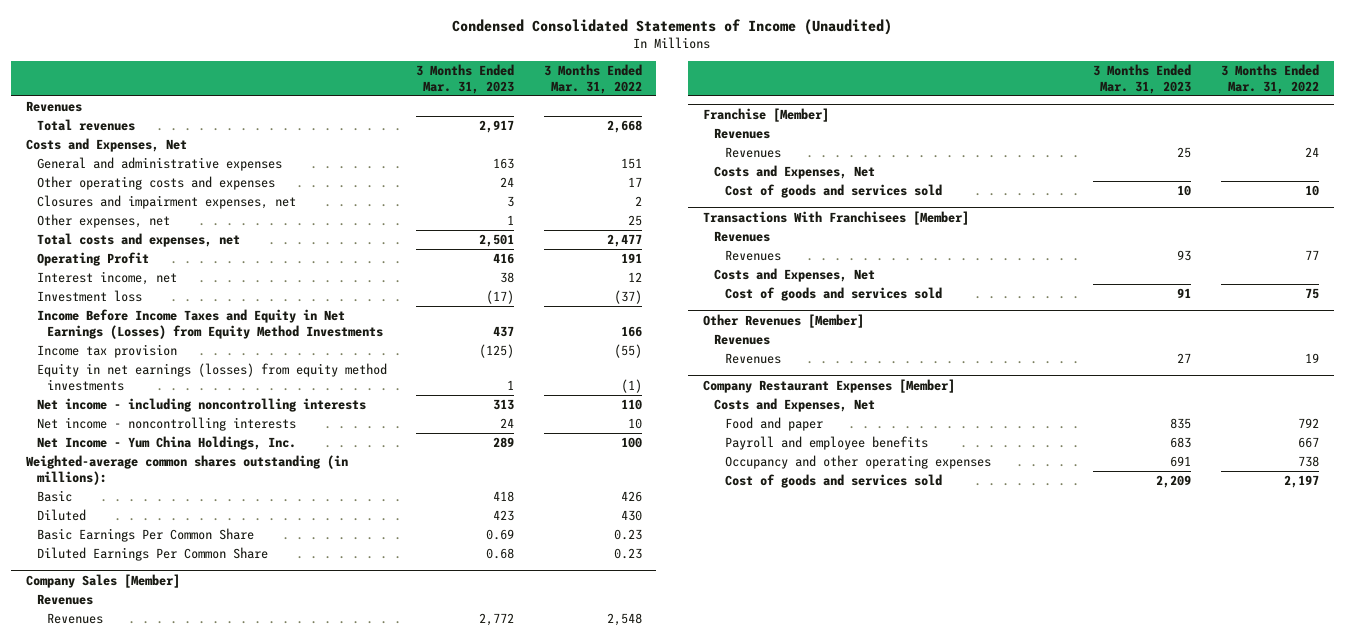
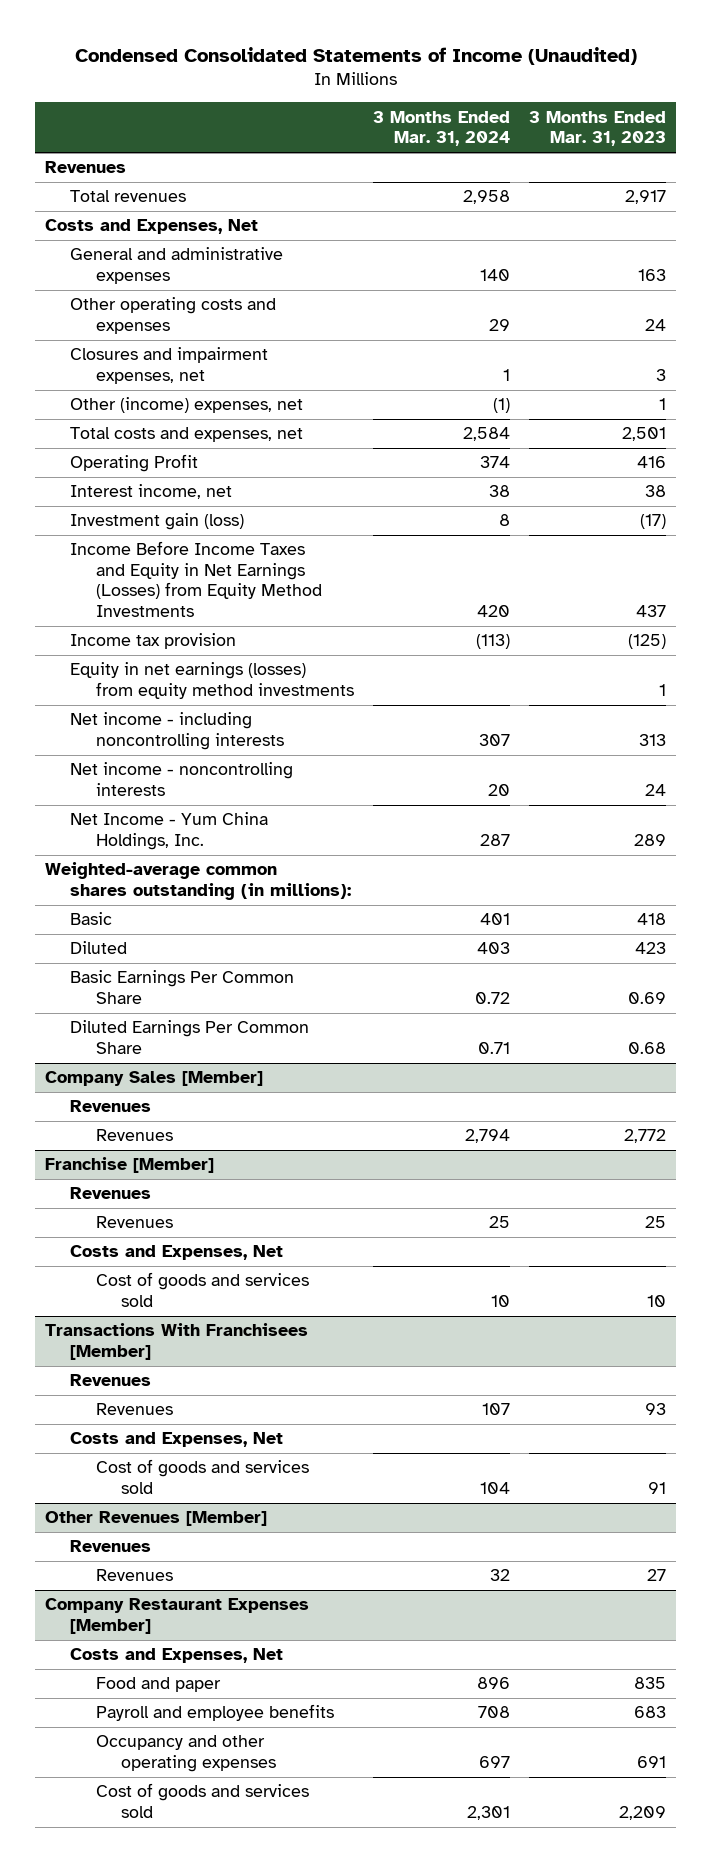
[543,64,642,94] 3 Months Ended Mar. 31, 2022 -> none
none -> [373,110,511,147] 3 Months Ended Mar. 31, 2024
[36,214,170,229] Other expenses, net -> [70,397,304,414] Other (income) expenses, net
[36,290,142,303] Investment loss -> [70,513,245,531] Investment gain (loss)

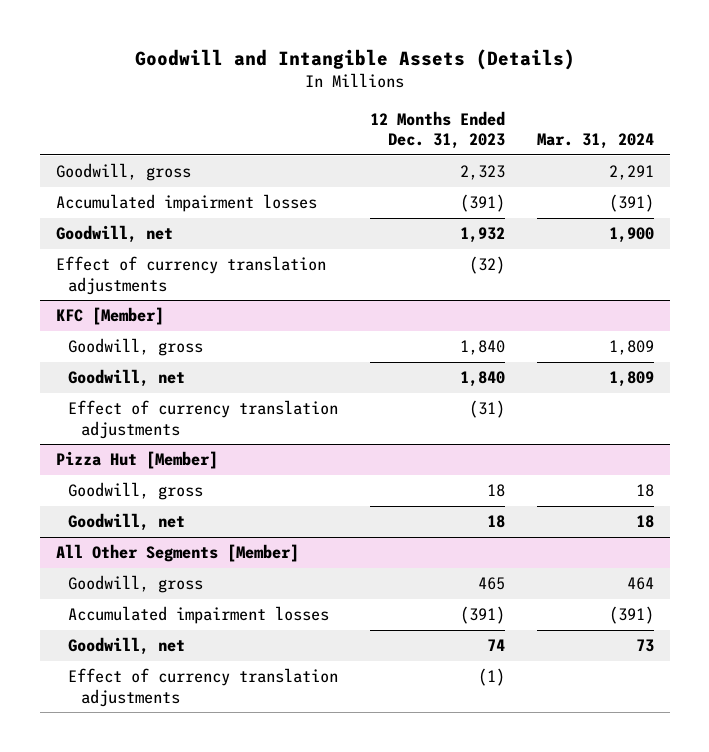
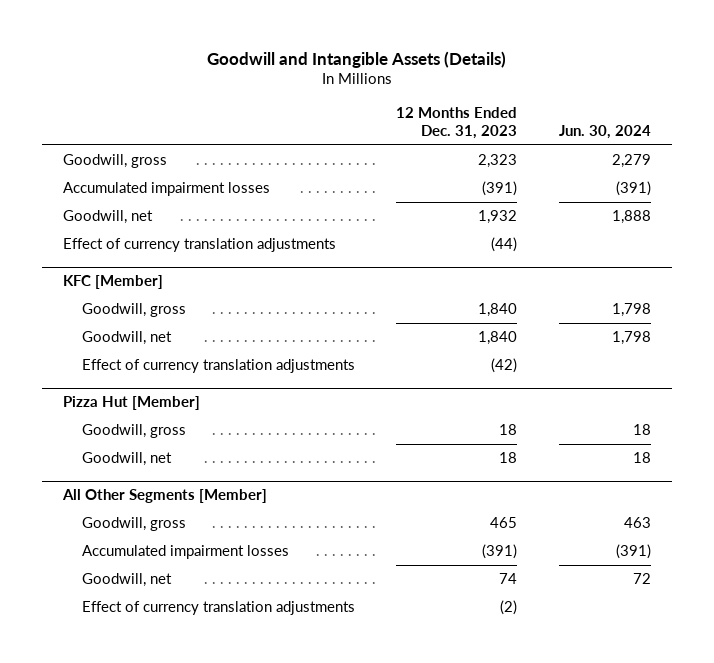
[536,133,654,150] Mar. 31, 2024 -> none
none -> [559,125,652,140] Jun. 30, 2024
[469,255,506,274] (32) -> [491,237,518,253] (44)
[469,399,506,418] (31) -> [491,358,518,374] (42)
[478,667,506,686] (1) -> [500,600,518,616] (2)

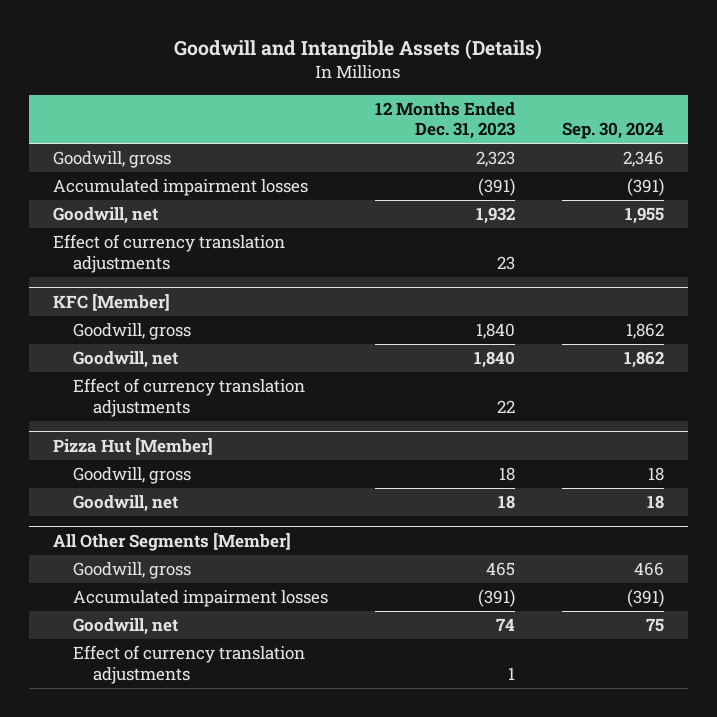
[559,125,652,140] Jun. 30, 2024 -> none
none -> [562,122,665,140] Sep. 30, 2024
[491,237,518,253] (44) -> [496,255,515,270] 23
[491,358,518,374] (42) -> [496,399,515,413] 22
[500,600,518,616] (2) -> [507,666,515,680] 1

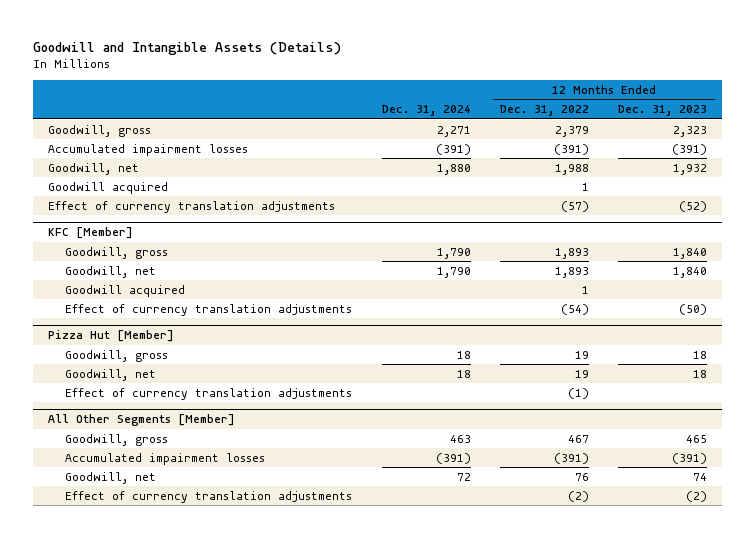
[562,122,665,140] Sep. 30, 2024 -> none
none -> [381,105,471,117] Dec. 31, 2024
none -> [500,105,590,117] Dec. 31, 2022
none -> [47,181,168,194] Goodwill acquired
[496,255,515,270] 23 -> [679,200,708,212] (52)
none -> [65,284,186,297] Goodwill acquired
[496,399,515,413] 22 -> [679,303,708,315] (50)
none -> [65,387,353,400] Effect of currency translation adjustments
[507,666,515,680] 1 -> [686,490,708,502] (2)

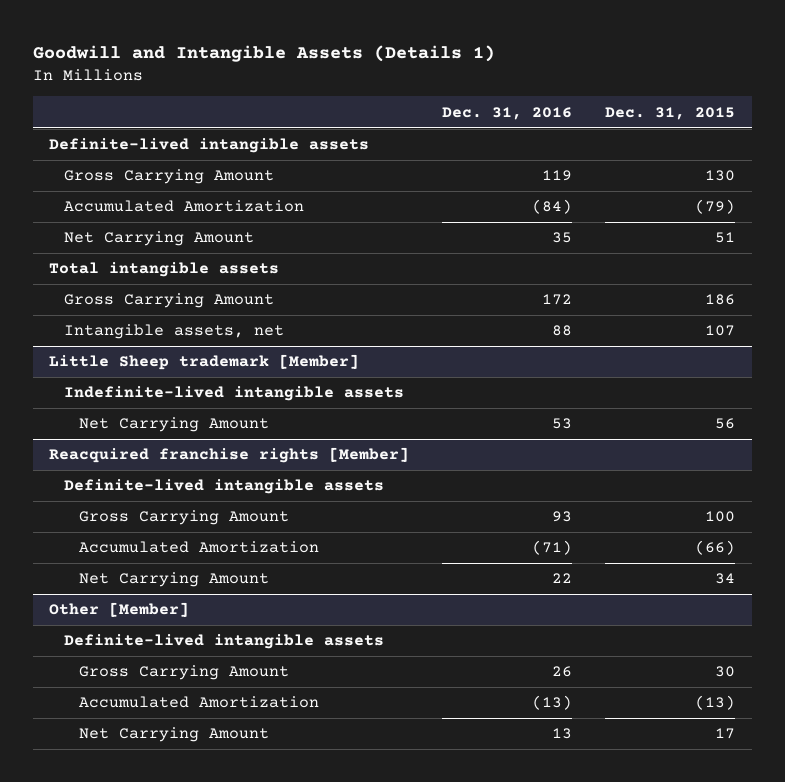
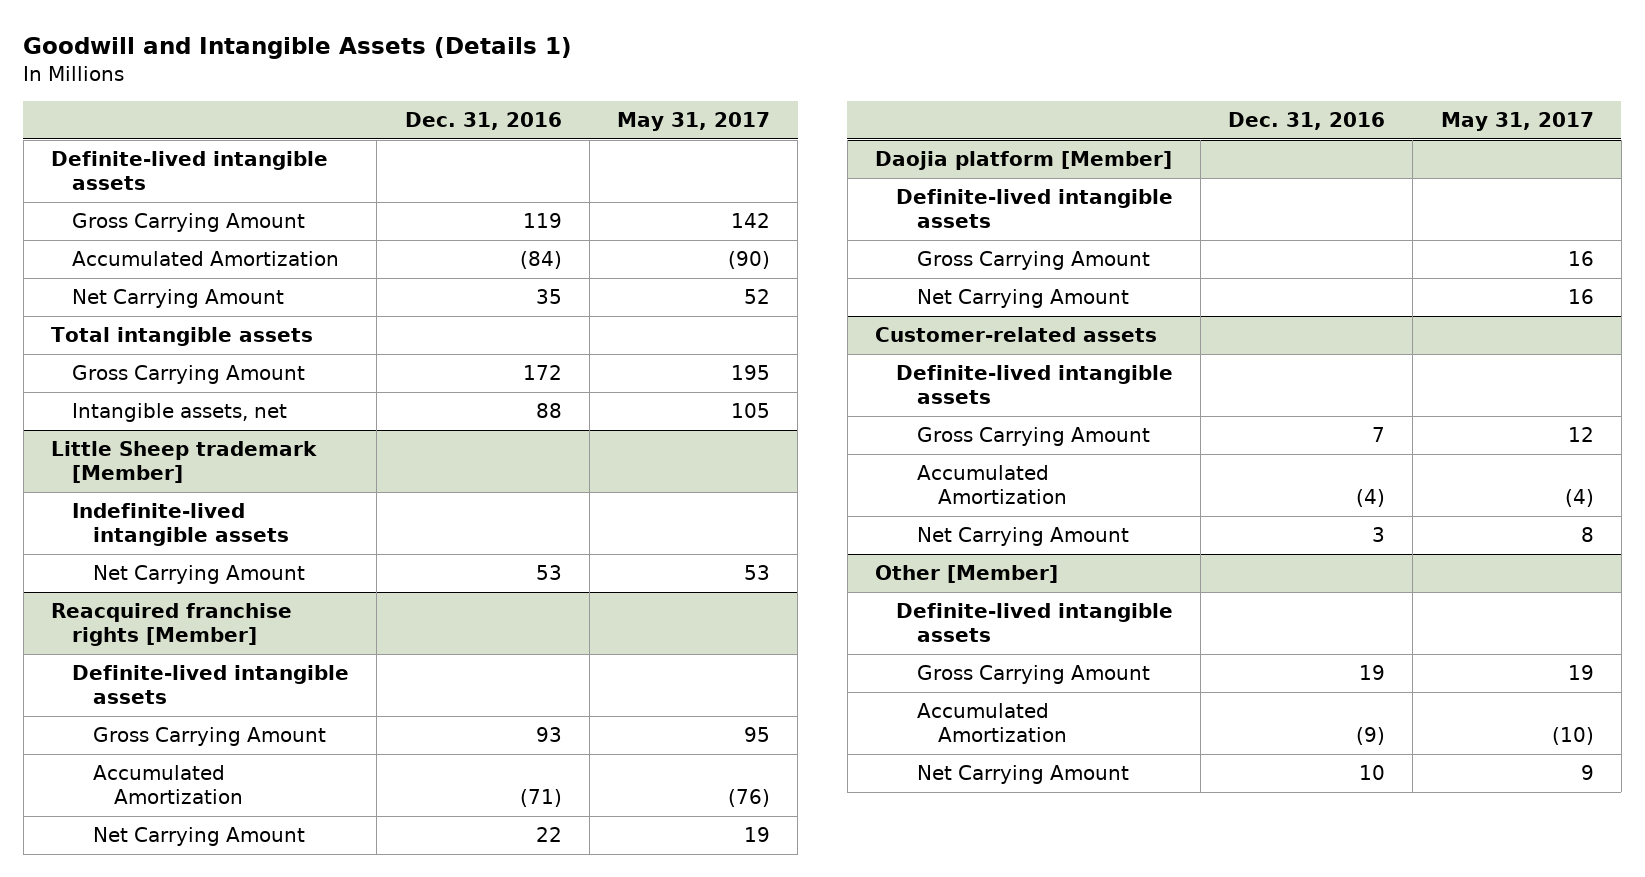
[605,106,736,120] Dec. 31, 2015 -> none
none -> [616,112,770,132] May 31, 2017
none -> [874,151,1172,171] Daojia platform [Member]
none -> [895,189,1173,229] Definite-lived intangible assets
none -> [917,251,1151,271] Gross Carrying Amount
none -> [917,289,1130,309] Net Carrying Amount
none -> [874,327,1157,343] Customer-related assets
none -> [895,365,1173,405] Definite-lived intangible assets
none -> [917,427,1151,447] Gross Carrying Amount
none -> [917,465,1068,505] Accumulated Amortization
none -> [917,527,1130,547] Net Carrying Amount
[552,666,573,678] 26 -> [1359,665,1386,681] 19
[532,695,573,711] (13) -> [1356,727,1386,746] (9)
[552,728,573,740] 13 -> [1359,765,1386,781] 10

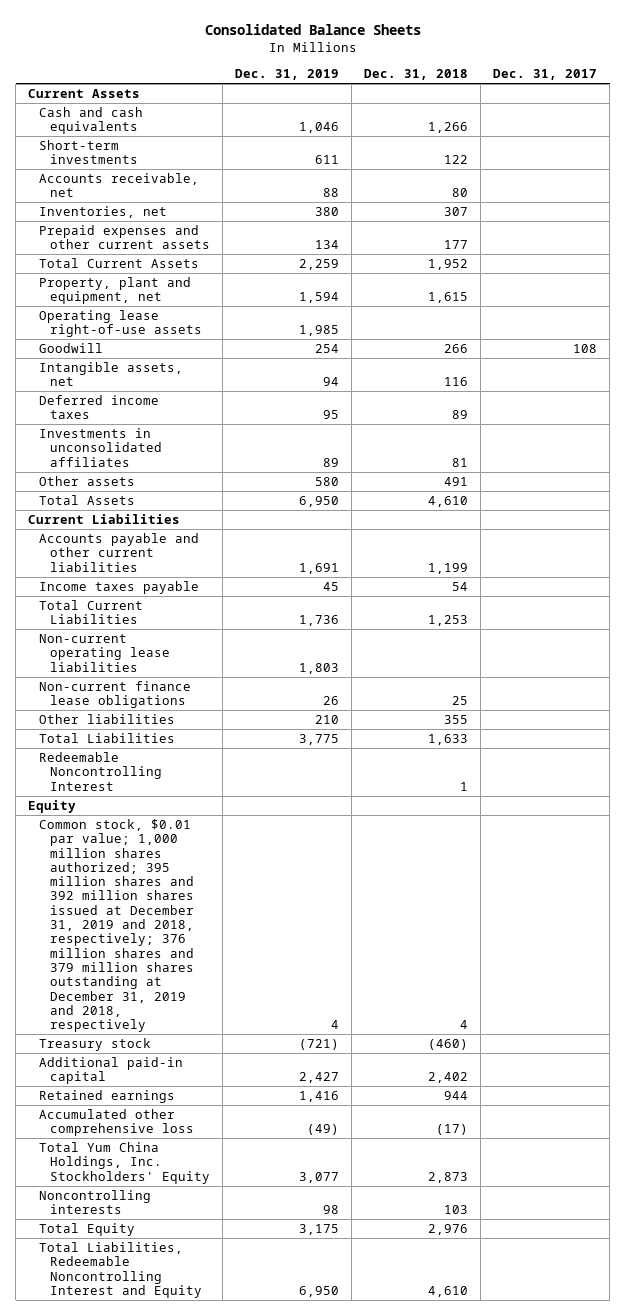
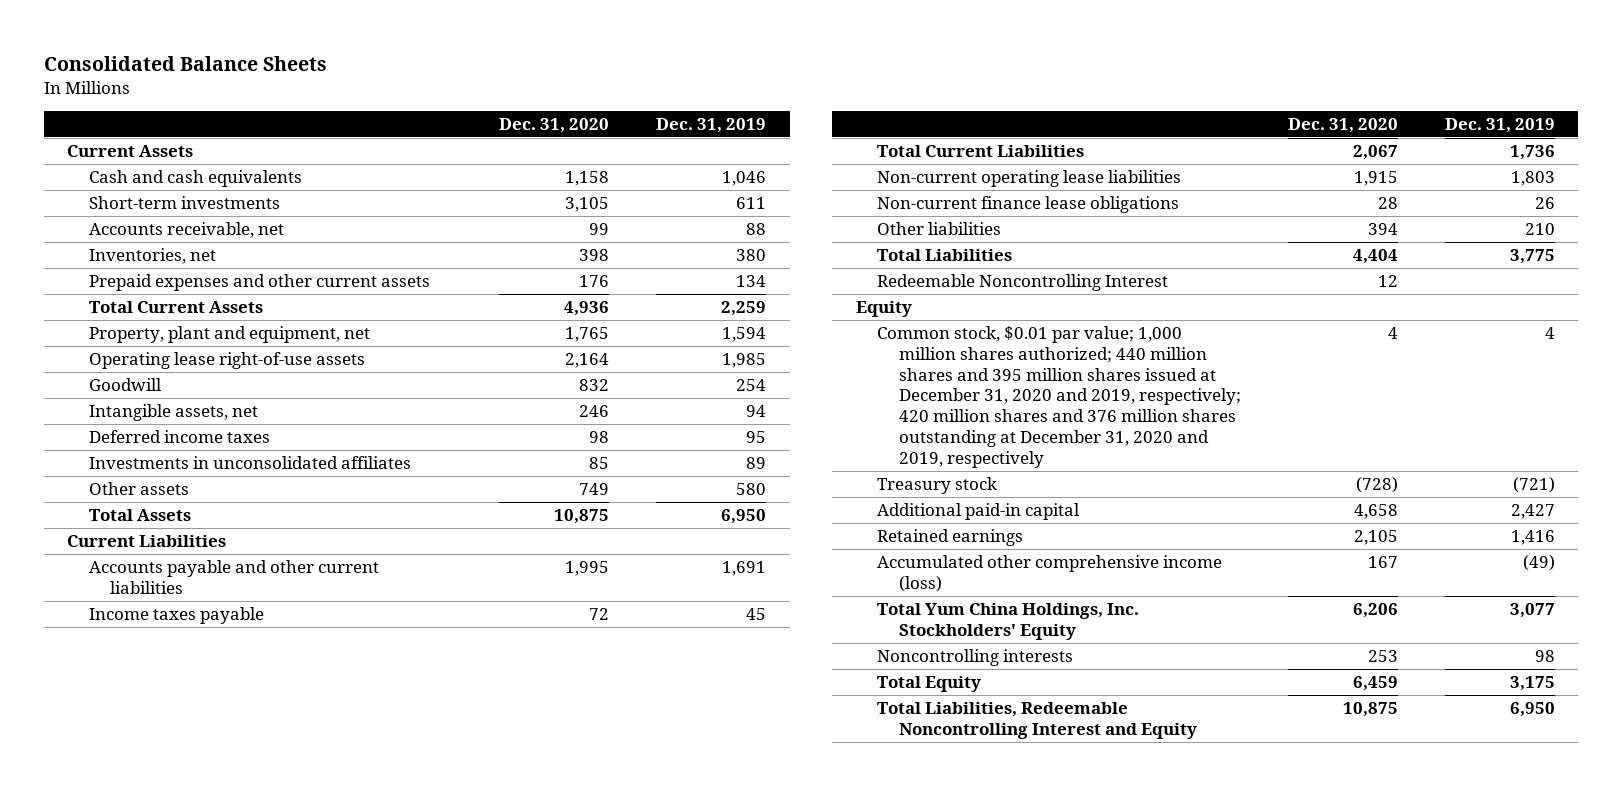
[364,69,469,81] Dec. 31, 2018 -> none
[493,69,598,81] Dec. 31, 2017 -> none
none -> [499,118,610,134] Dec. 31, 2020
[39,818,195,1033] Common stock, $0.01 par value; 1,000 million shares authorized; 395 million shares and 392 million shares issued at December 31, 2019 and 2018, respectively; 376 million shares and 379 million shares outstanding at December 31, 2019 and 2018, respectively -> [877,326,1241,468] Common stock, $0.01 par value; 1,000 million shares authorized; 440 million shares and 395 million shares issued at December 31, 2020 and 2019, respectively; 420 million shares and 376 million shares outstanding at December 31, 2020 and 2019, respectively
[39,1108,195,1137] Accumulated other comprehensive loss -> [877,555,1223,593] Accumulated other comprehensive income (loss)

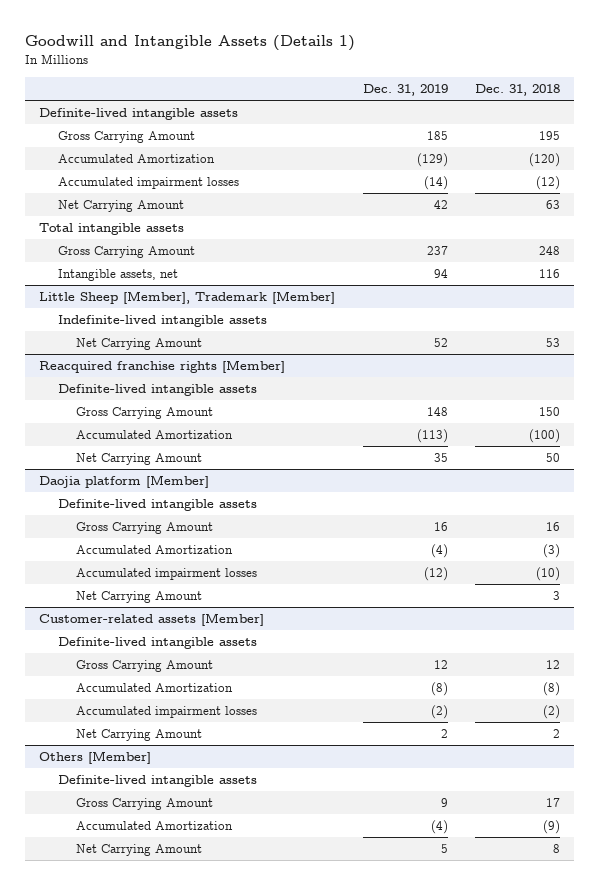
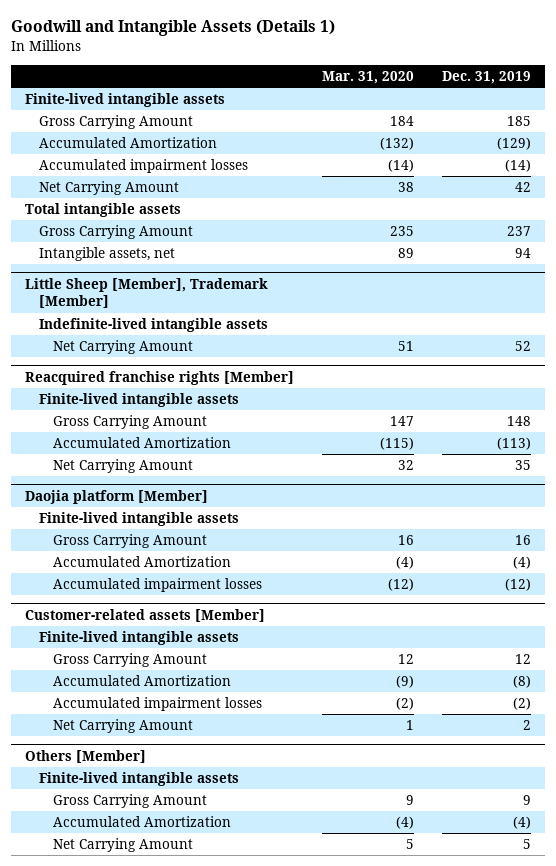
[475,83,561,96] Dec. 31, 2018 -> none
none -> [321,70,414,84] Mar. 31, 2020
[39,108,239,121] Definite-lived intangible assets -> [25,93,226,108] Finite-lived intangible assets
[57,384,257,397] Definite-lived intangible assets -> [38,393,239,408] Finite-lived intangible assets
[57,499,257,512] Definite-lived intangible assets -> [38,512,239,527] Finite-lived intangible assets
[76,591,203,604] Net Carrying Amount -> none
[57,637,257,650] Definite-lived intangible assets -> [38,631,239,646] Finite-lived intangible assets
[57,775,257,788] Definite-lived intangible assets -> [38,772,239,787] Finite-lived intangible assets

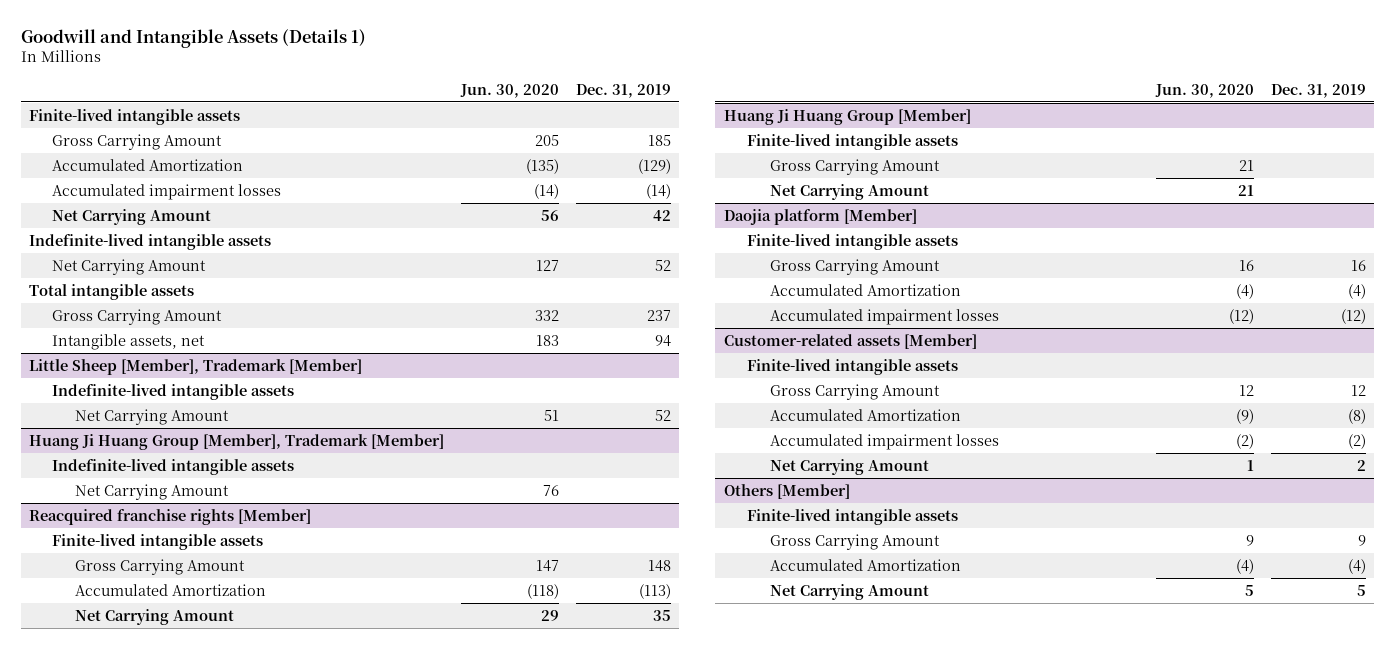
[321,70,414,84] Mar. 31, 2020 -> none
none -> [460,83,560,98] Jun. 30, 2020
none -> [29,233,272,250] Indefinite-lived intangible assets
none -> [52,258,207,275] Net Carrying Amount
none -> [29,433,445,450] Huang Ji Huang Group [Member], Trademark [Member]
none -> [52,458,295,475] Indefinite-lived intangible assets
none -> [75,483,230,500] Net Carrying Amount
none -> [723,108,971,125] Huang Ji Huang Group [Member]
none -> [746,133,958,150] Finite-lived intangible assets
none -> [770,158,941,175] Gross Carrying Amount
none -> [770,183,930,200] Net Carrying Amount

